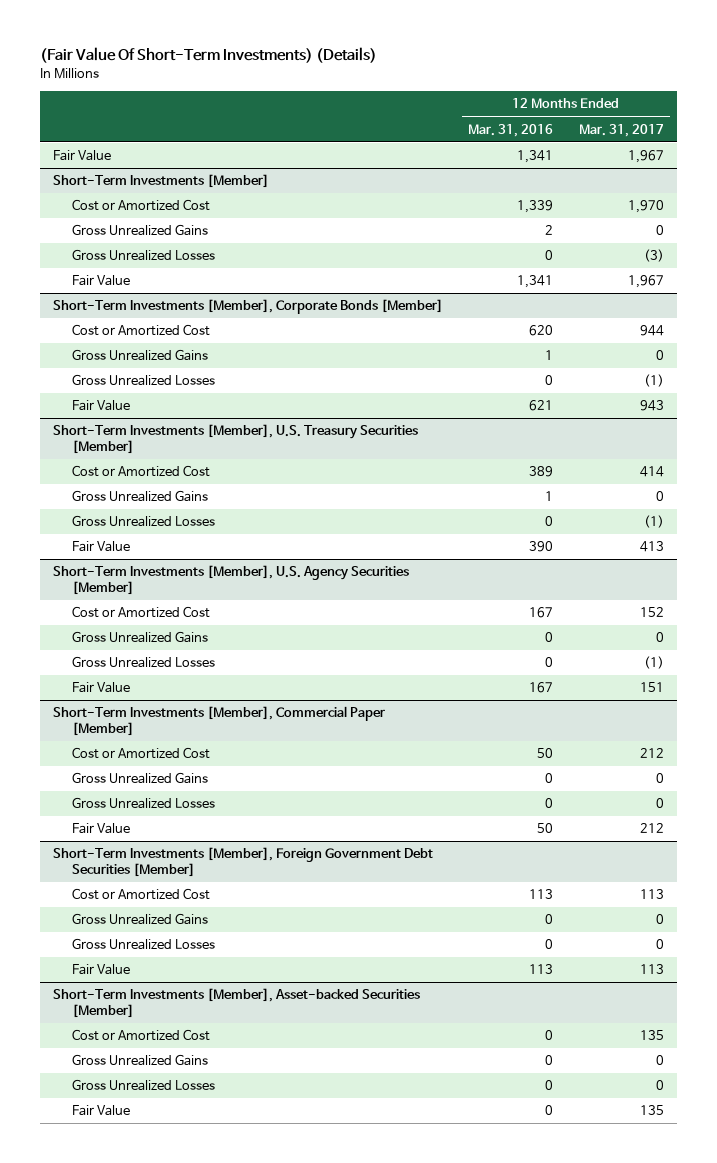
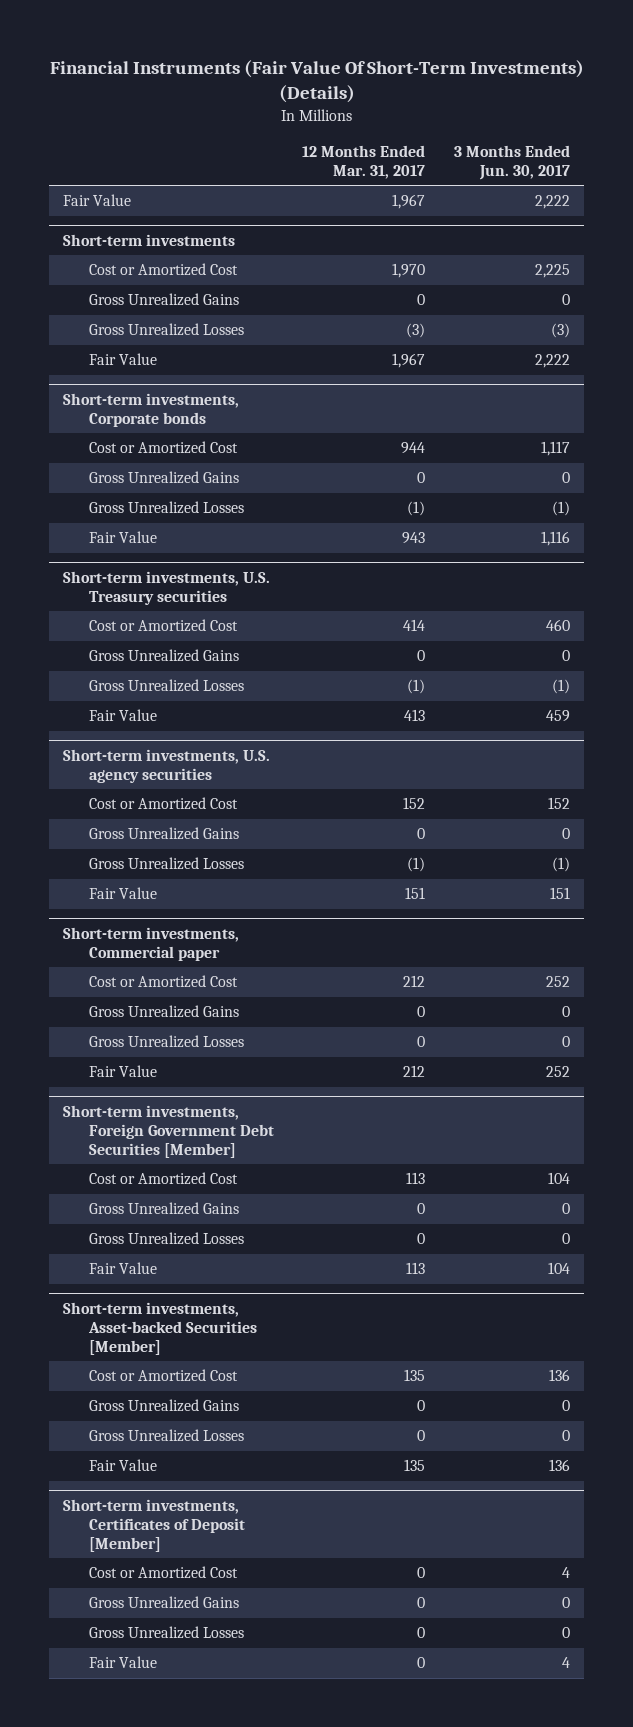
[40,47,378,64] (Fair Value Of Short-Term Investments) (Details) -> [49,60,584,104] Financial Instruments (Fair Value Of Short-Term Investments) (Details)
[468,123,554,137] Mar. 31, 2016 -> none
none -> [453,145,570,181] 3 Months Ended Jun. 30, 2017
[52,174,269,189] Short-Term Investments [Member] -> [63,233,236,246] Short-term investments
[52,299,443,315] Short-Term Investments [Member], Corporate Bonds [Member] -> [63,392,240,427] Short-term investments, Corporate bonds
[52,424,418,454] Short-Term Investments [Member], U.S. Treasury Securities [Member] -> [63,570,271,605] Short-term investments, U.S. Treasury securities
[52,565,409,595] Short-Term Investments [Member], U.S. Agency Securities [Member] -> [63,748,271,783] Short-term investments, U.S. agency securities
[52,706,385,736] Short-Term Investments [Member], Commercial Paper [Member] -> [63,926,240,961] Short-term investments, Commercial paper
[52,847,433,877] Short-Term Investments [Member], Foreign Government Debt Securities [Member] -> [63,1104,274,1158] Short-term investments, Foreign Government Debt Securities [Member]
[52,988,420,1018] Short-Term Investments [Member], Asset-backed Securities [Member] -> [63,1301,257,1355] Short-term investments, Asset-backed Securities [Member]
none -> [63,1498,245,1552] Short-term investments, Certificates of Deposit [Member]
none -> [88,1566,238,1580] Cost or Amortized Cost
none -> [88,1596,239,1610] Gross Unrealized Gains
none -> [88,1626,244,1640] Gross Unrealized Losses
none -> [88,1656,157,1669] Fair Value

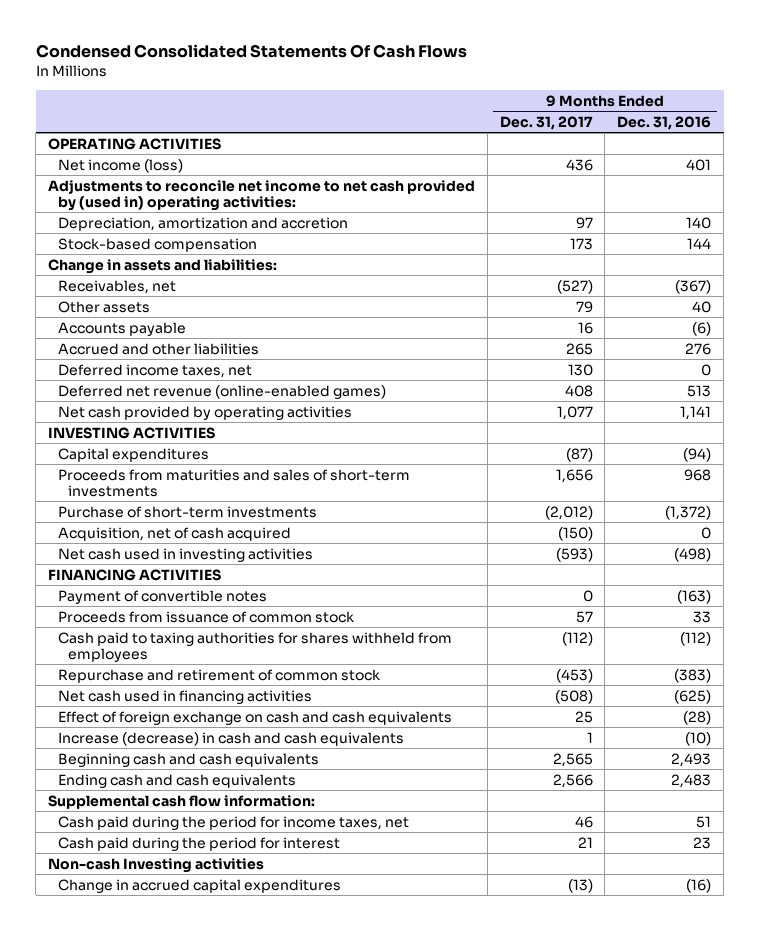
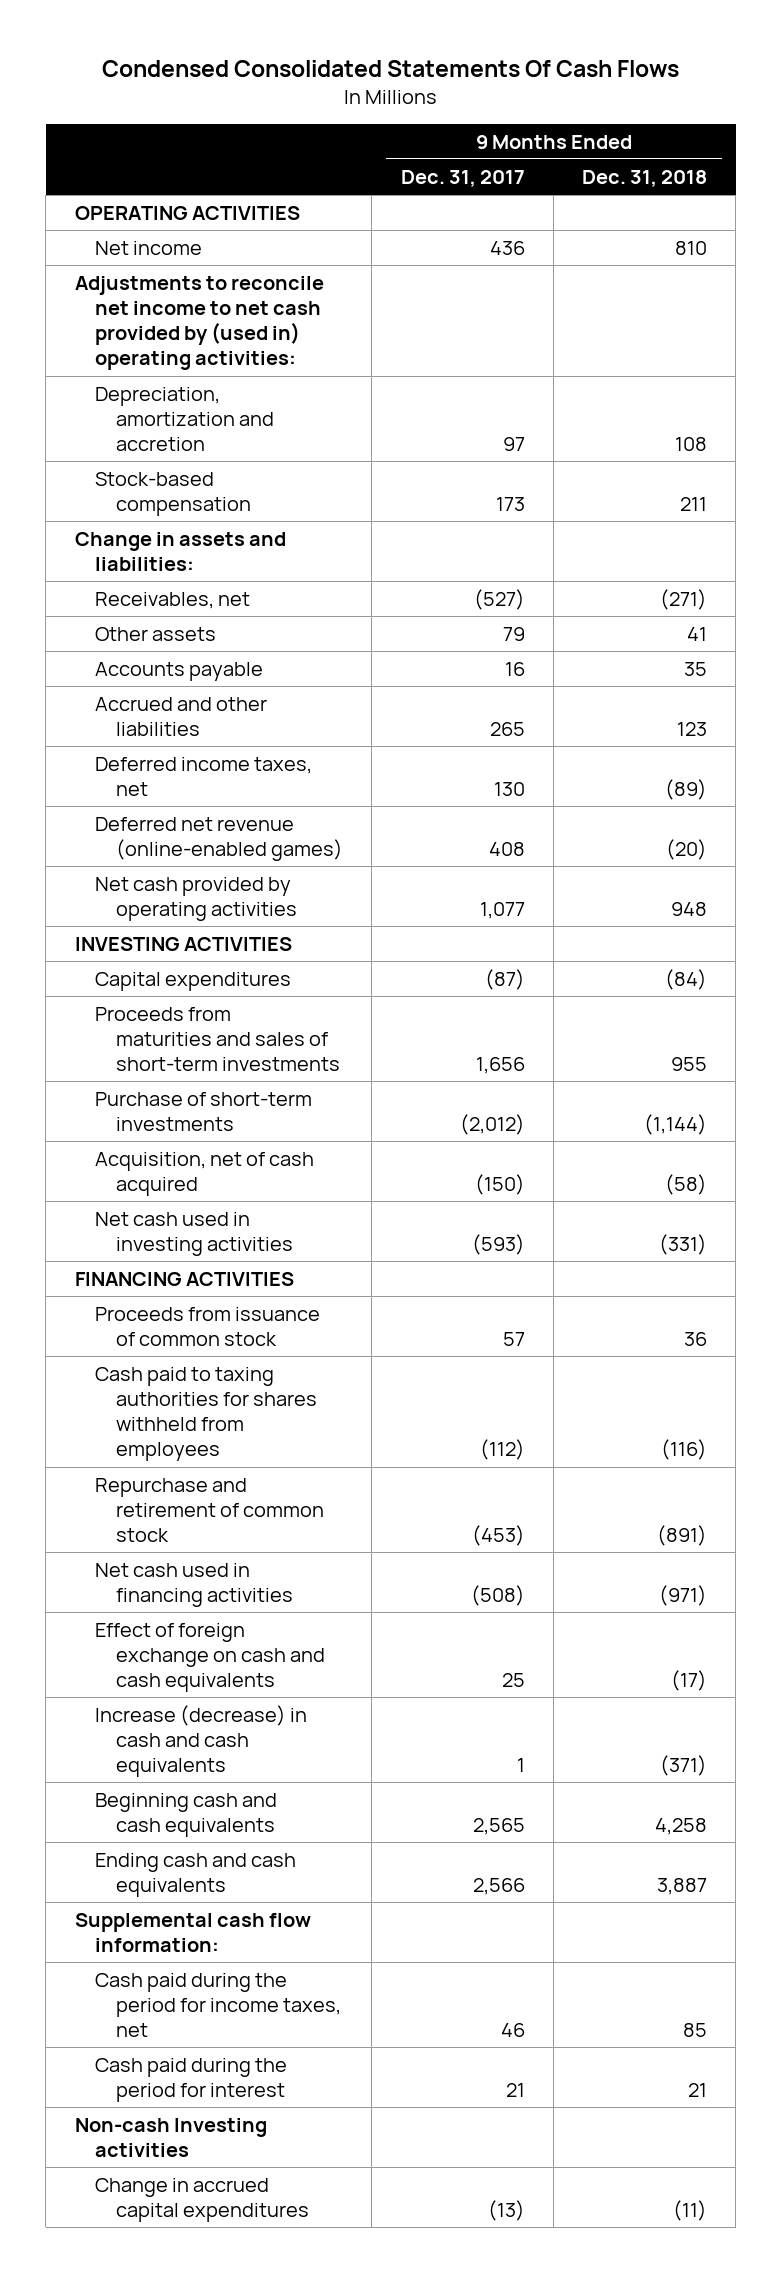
[617,115,712,130] Dec. 31, 2016 -> none
none -> [582,169,708,187] Dec. 31, 2018
[58,158,184,173] Net income (loss) -> [95,240,203,255] Net income
[58,589,268,604] Payment of convertible notes -> none

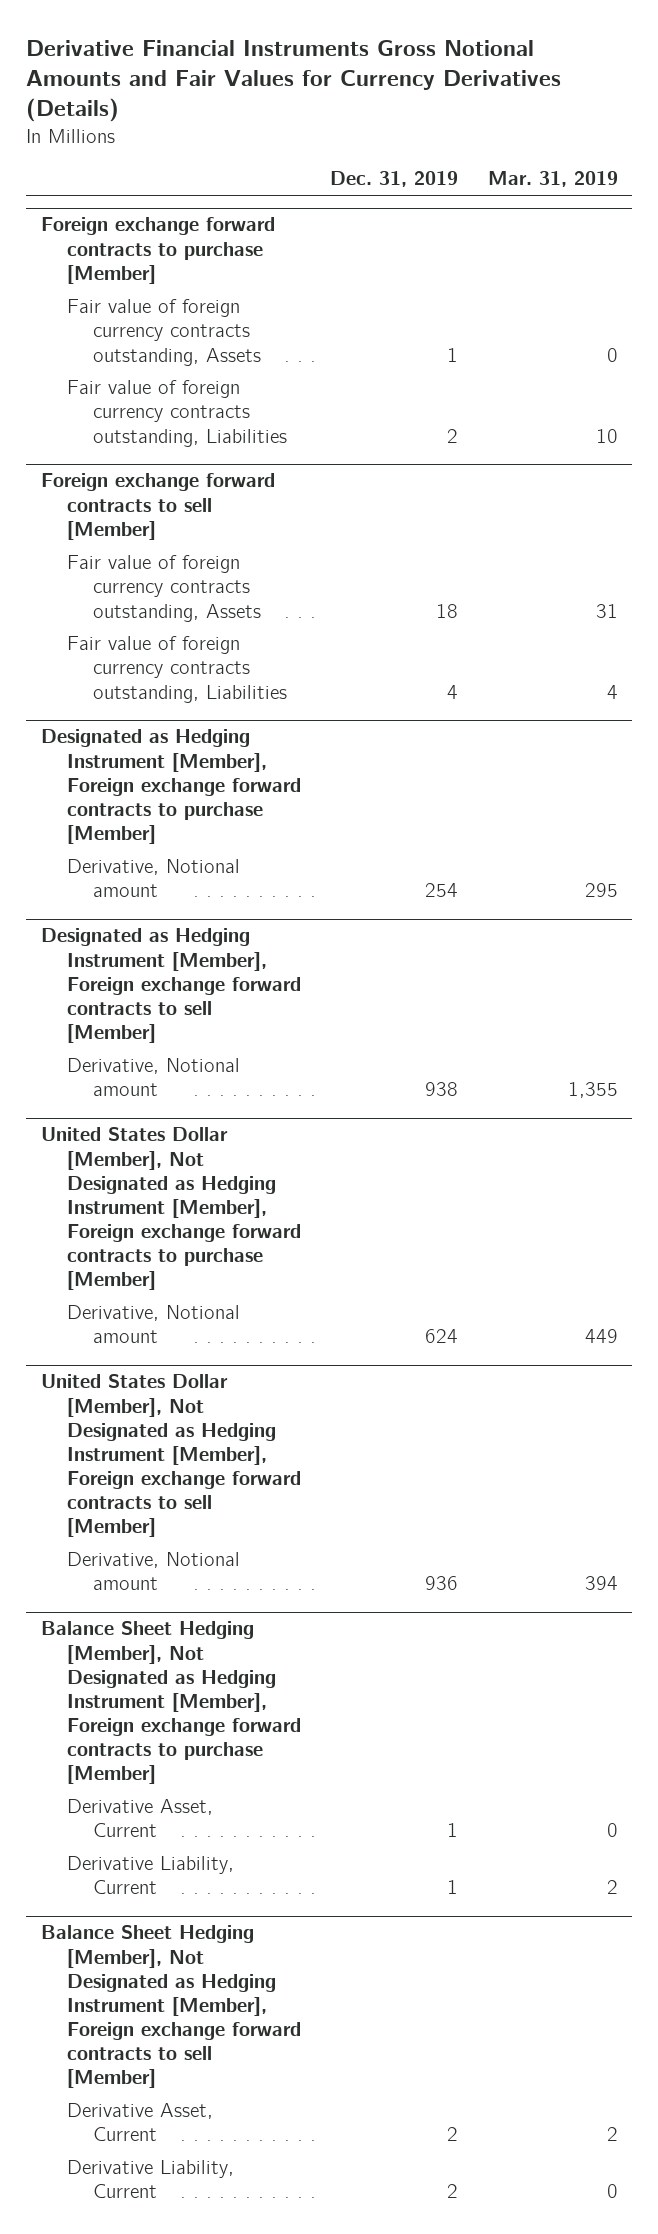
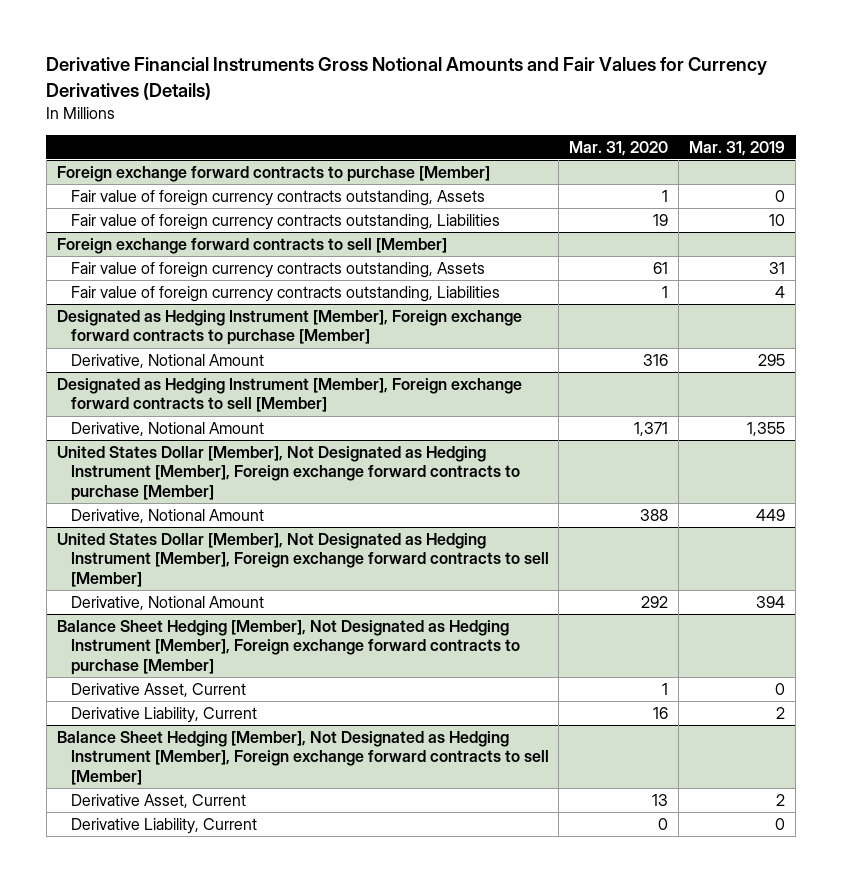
[330,171,459,188] Dec. 31, 2019 -> none
none -> [569,140,669,156] Mar. 31, 2020
[67,859,241,898] Derivative, Notional amount -> [70,354,264,369] Derivative, Notional Amount
[67,1058,241,1097] Derivative, Notional amount -> [70,422,264,437] Derivative, Notional Amount
[67,1305,241,1344] Derivative, Notional amount -> [70,509,264,524] Derivative, Notional Amount
[67,1552,241,1591] Derivative, Notional amount -> [70,596,264,611] Derivative, Notional Amount

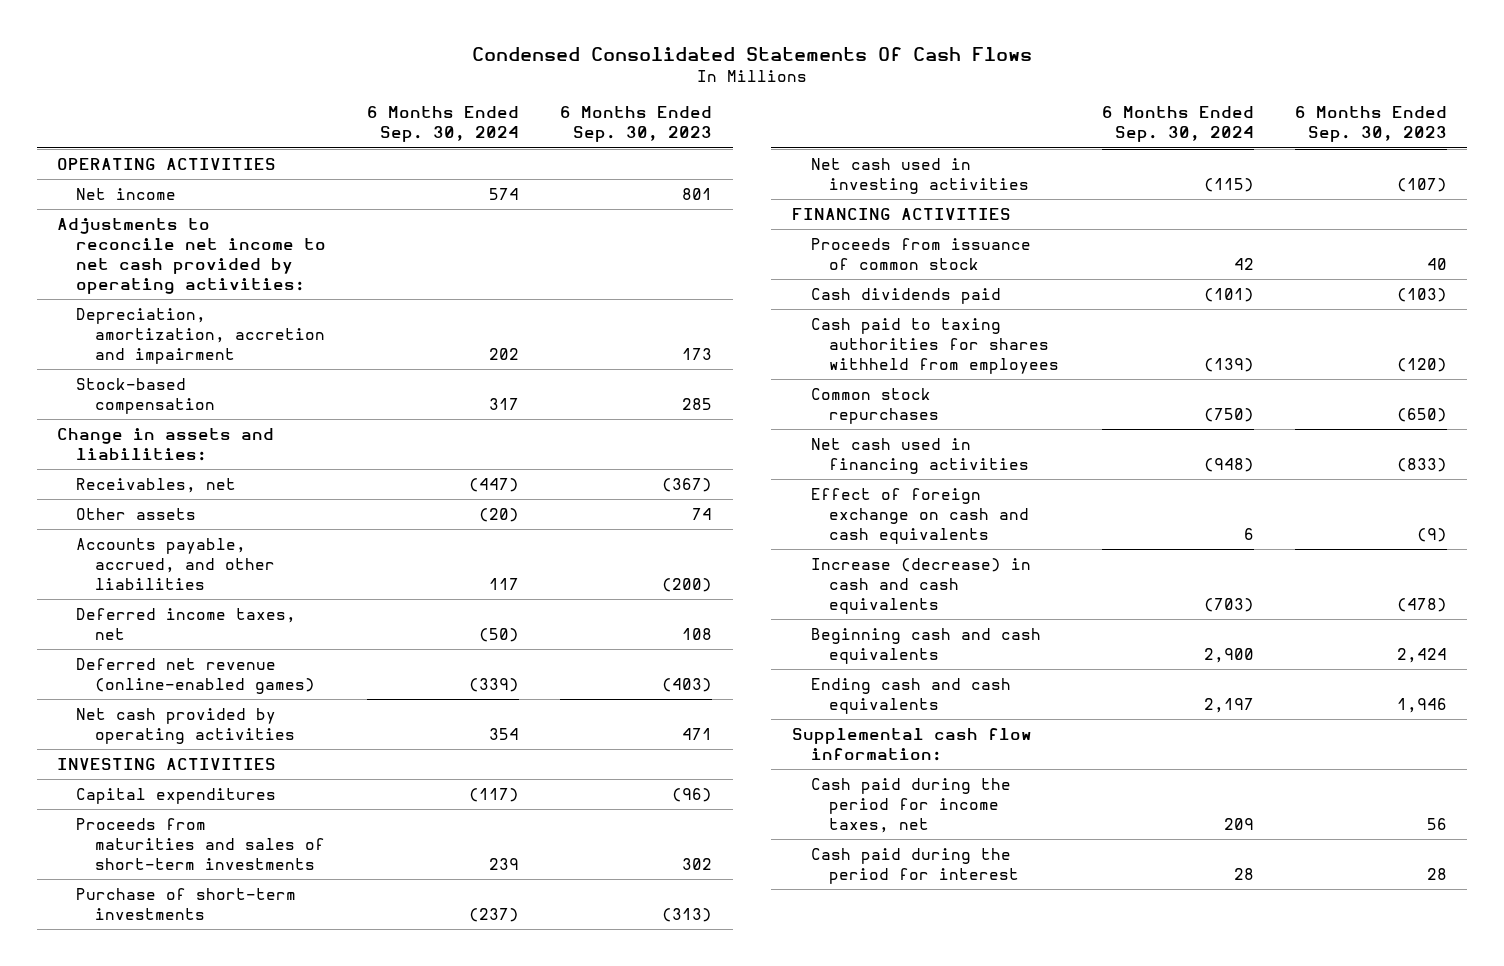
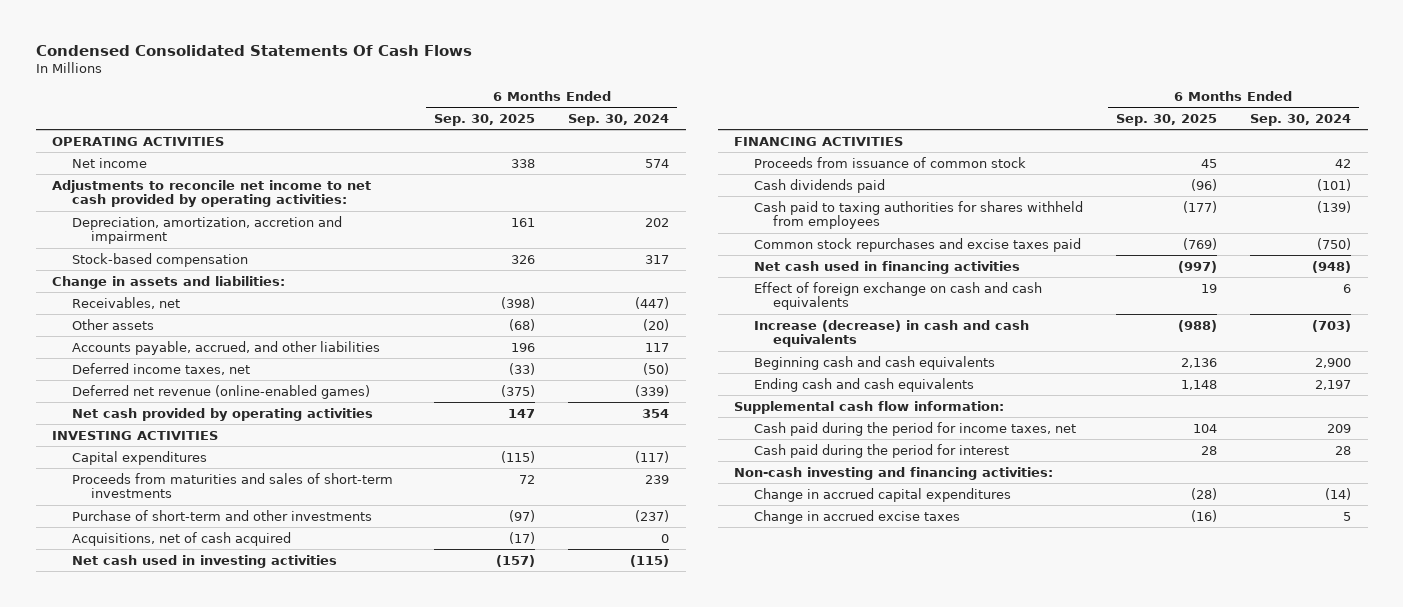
[560,106,713,143] 6 Months Ended Sep. 30, 2023 -> none
none -> [433,114,535,127] Sep. 30, 2025
[76,888,297,921] Purchase of short-term investments -> [71,509,372,521] Purchase of short-term and other investments
none -> [71,531,291,546] Acquisitions, net of cash acquired
[810,388,940,425] Common stock repurchases -> [753,237,1081,252] Common stock repurchases and excise taxes paid
none -> [734,466,1054,480] Non-cash investing and financing activities:
none -> [753,487,1011,502] Change in accrued capital expenditures
none -> [753,509,960,524] Change in accrued excise taxes

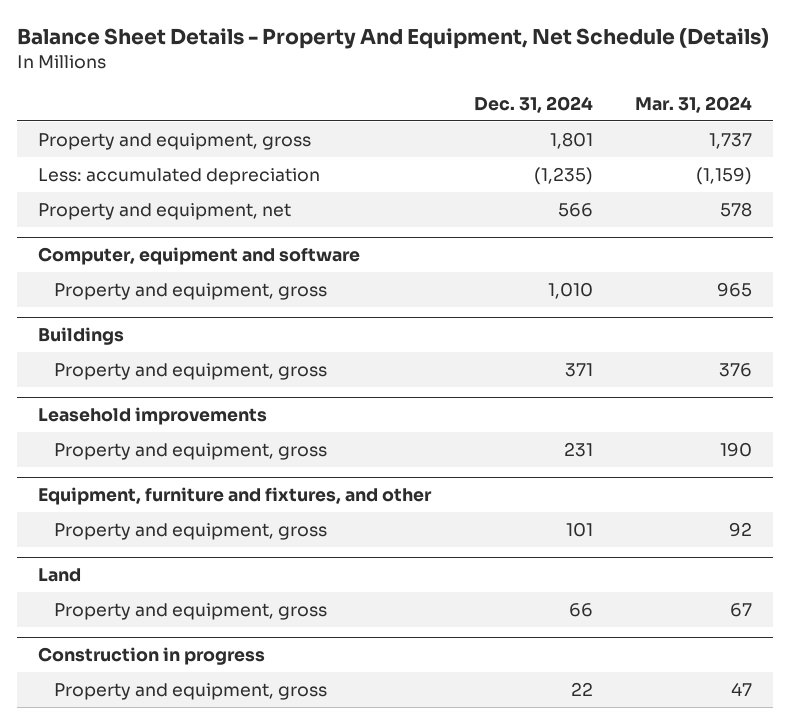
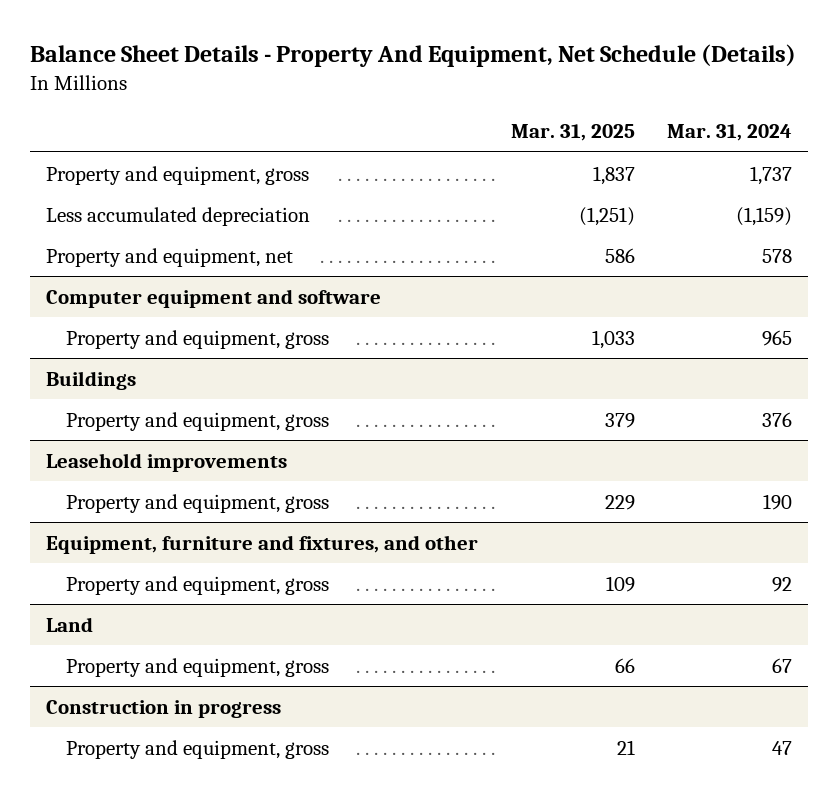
[473,95,593,113] Dec. 31, 2024 -> none
none -> [510,124,635,142] Mar. 31, 2025
[38,167,321,185] Less: accumulated depreciation -> [46,206,311,226] Less accumulated depreciation
[38,247,361,266] Computer, equipment and software -> [46,288,382,308] Computer equipment and software

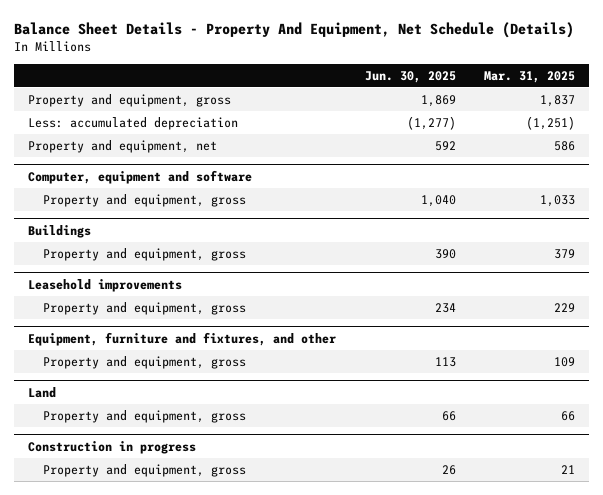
[667,124,793,142] Mar. 31, 2024 -> none
none -> [364,70,456,83] Jun. 30, 2025
[46,206,311,226] Less accumulated depreciation -> [28,117,239,131] Less: accumulated depreciation
[46,288,382,308] Computer equipment and software -> [28,169,253,184] Computer, equipment and software

